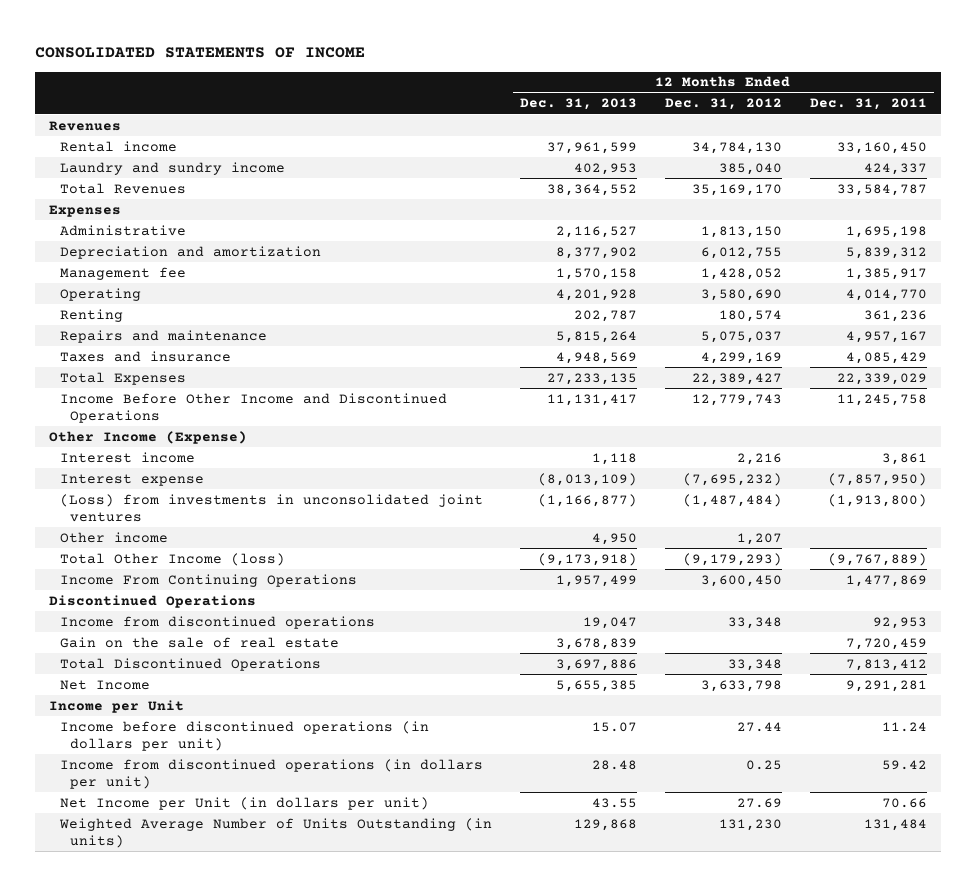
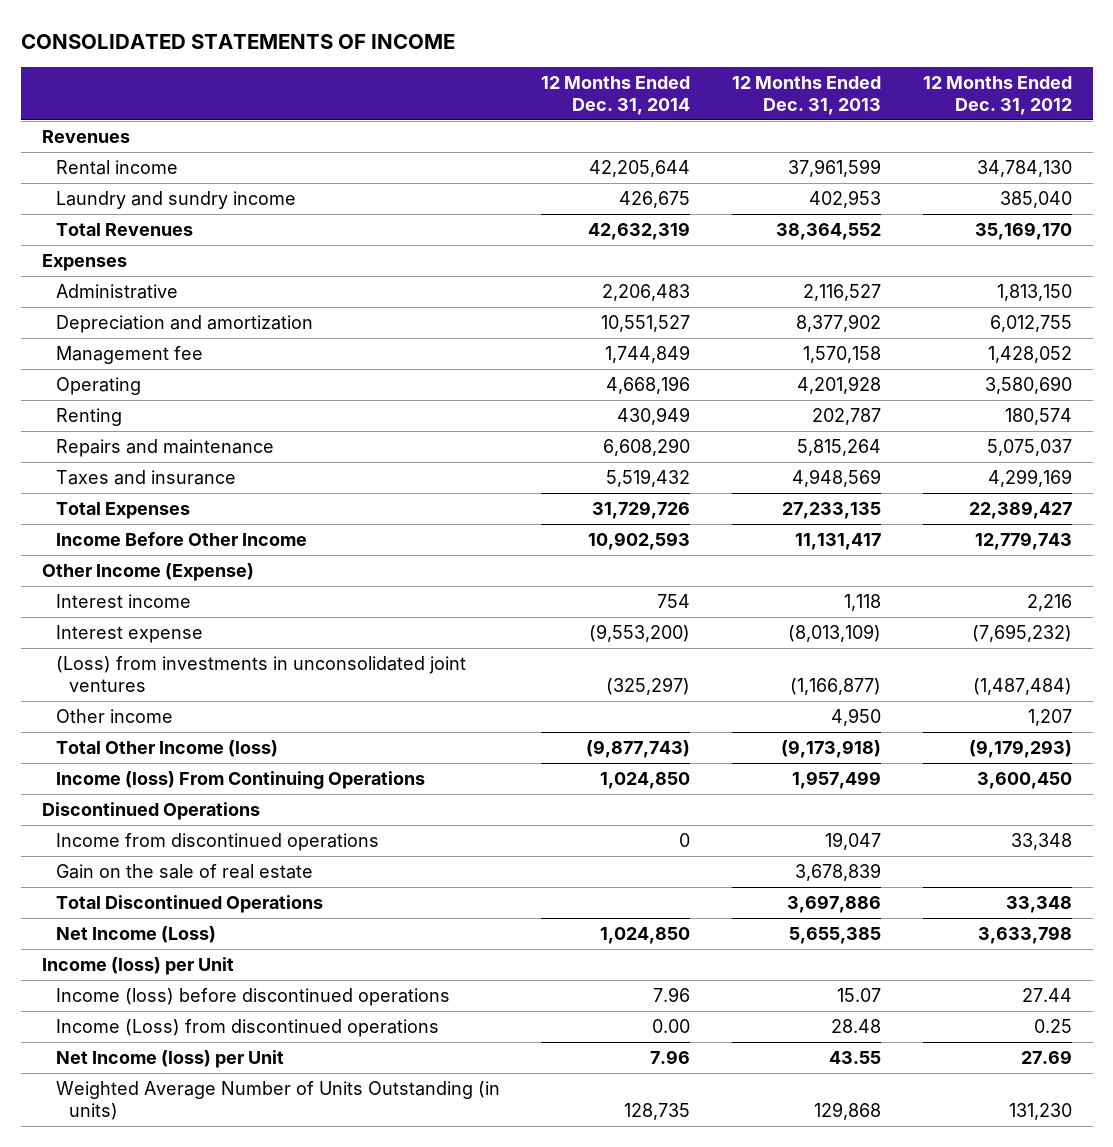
[809,98,927,111] Dec. 31, 2011 -> none
none -> [541,75,691,115] 12 Months Ended Dec. 31, 2014
[59,392,447,423] Income Before Other Income and Discontinued Operations -> [55,532,307,547] Income Before Other Income
[59,573,357,587] Income From Continuing Operations -> [55,771,425,790] Income (loss) From Continuing Operations
[59,679,150,690] Net Income -> [55,926,216,944] Net Income (Loss)
[48,699,184,713] Income per Unit -> [41,957,234,976] Income (loss) per Unit
[59,720,429,751] Income before discontinued operations (in dollars per unit) -> [55,988,450,1007] Income (loss) before discontinued operations
[59,758,483,789] Income from discontinued operations (in dollars per unit) -> [55,1019,439,1038] Income (Loss) from discontinued operations
[59,796,429,810] Net Income per Unit (in dollars per unit) -> [55,1050,284,1069] Net Income (loss) per Unit

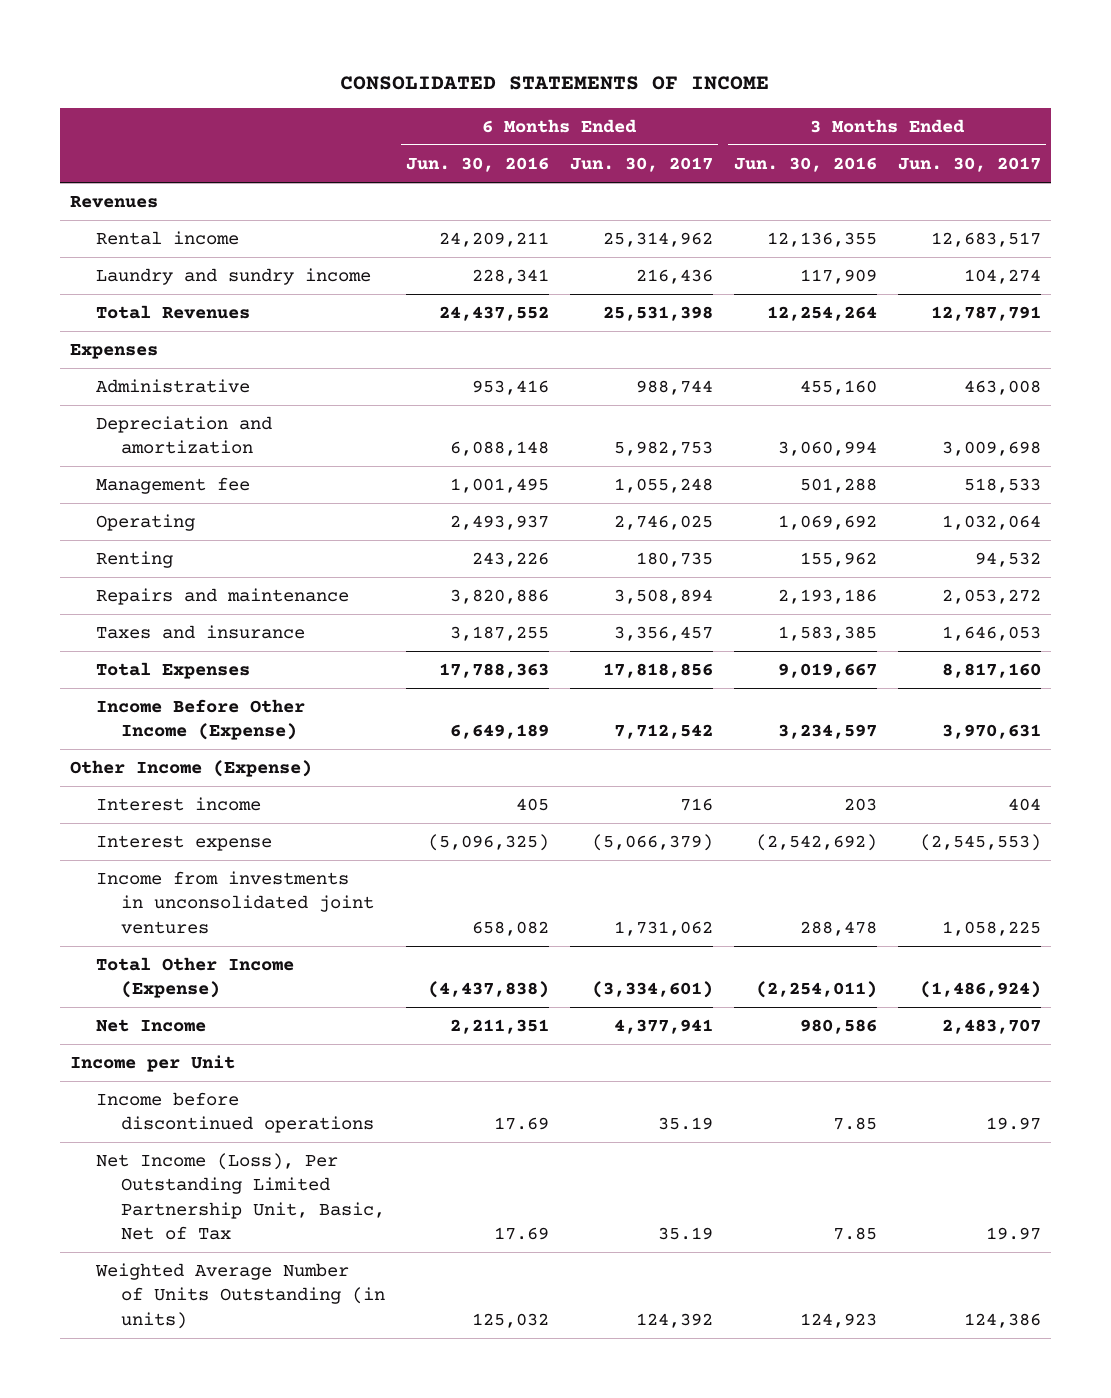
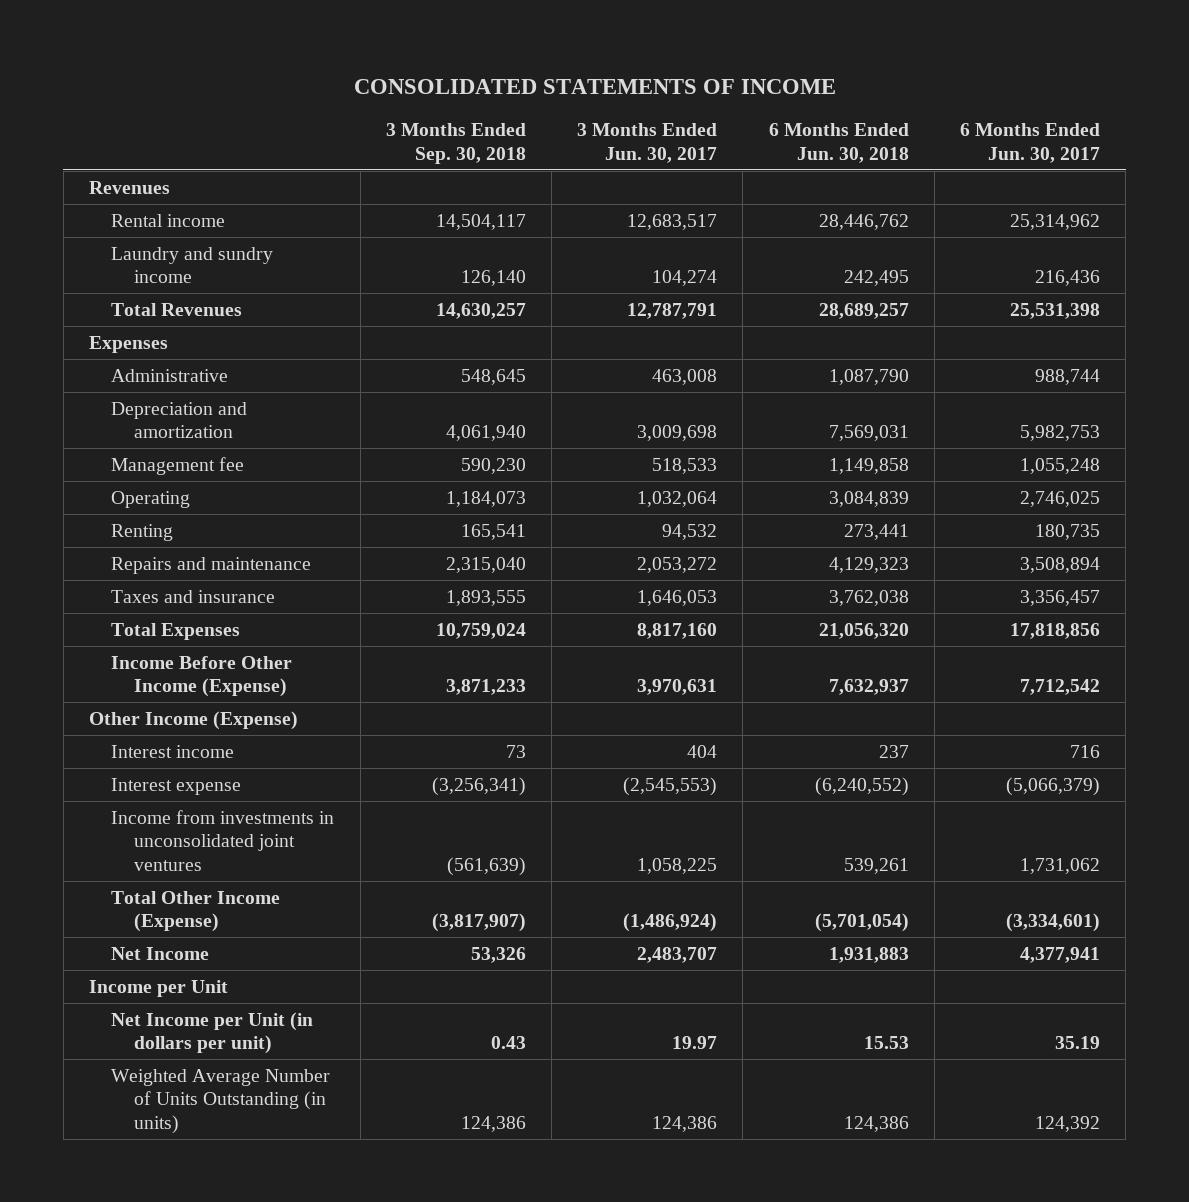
[405,157,549,173] Jun. 30, 2016 -> none
[733,157,877,173] Jun. 30, 2016 -> none
none -> [385,123,526,164] 3 Months Ended Sep. 30, 2018
none -> [768,123,909,163] 6 Months Ended Jun. 30, 2018
[95,1153,386,1240] Net Income (Loss), Per Outstanding Limited Partnership Unit, Basic, Net of Tax -> none
[95,1092,375,1134] Income before discontinued operations -> [111,1011,314,1055] Net Income per Unit (in dollars per unit)

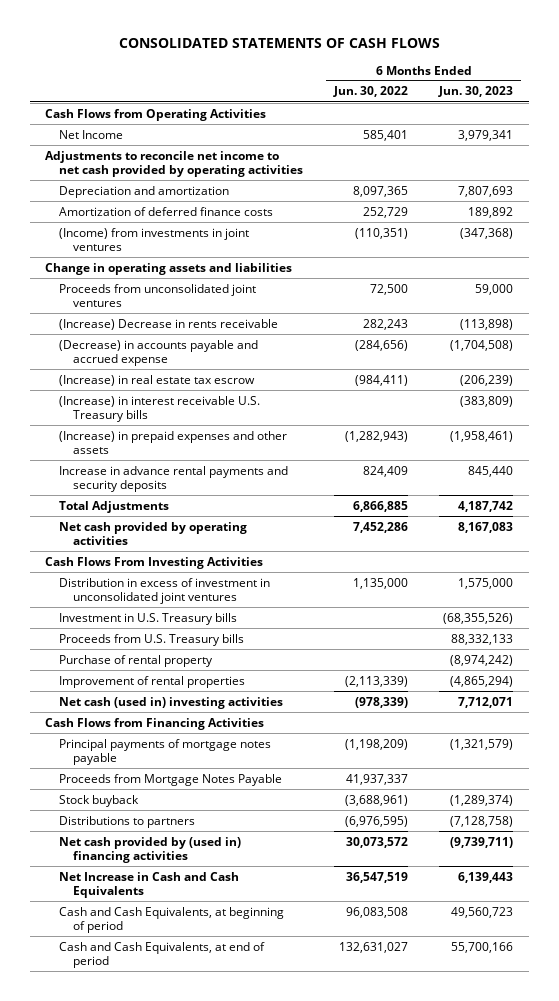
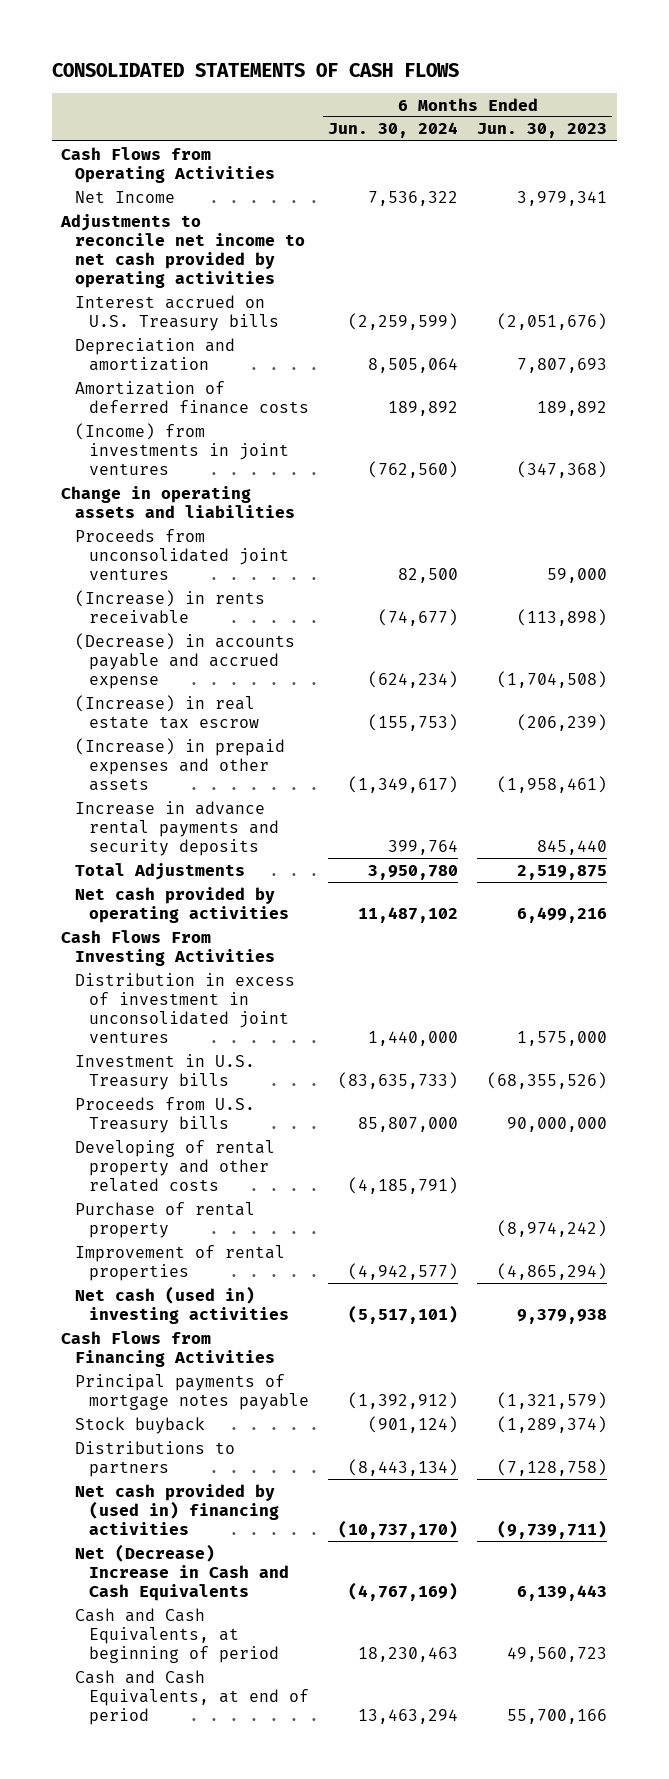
[333,86,409,98] Jun. 30, 2022 -> none
none -> [328,122,459,139] Jun. 30, 2024
none -> [75,294,280,331] Interest accrued on U.S. Treasury bills
[59,318,279,330] (Increase) Decrease in rents receivable -> [75,589,266,624] (Increase) in rents receivable
[59,395,261,422] (Increase) in interest receivable U.S. Treasury bills -> none
[458,500,514,512] 4,187,742 -> [517,864,608,880] 2,519,875
[458,521,514,533] 8,167,083 -> [517,906,608,923] 6,499,216
[451,633,514,645] 88,332,133 -> [507,1116,608,1132] 90,000,000
none -> [75,1139,276,1192] Developing of rental property and other related costs
[458,696,514,708] 7,712,071 -> [517,1308,608,1324] 9,379,938
[59,773,283,786] Proceeds from Mortgage Notes Payable -> none
[59,871,240,898] Net Increase in Cash and Cash Equivalents -> [75,1543,290,1601] Net (Decrease) Increase in Cash and Cash Equivalents

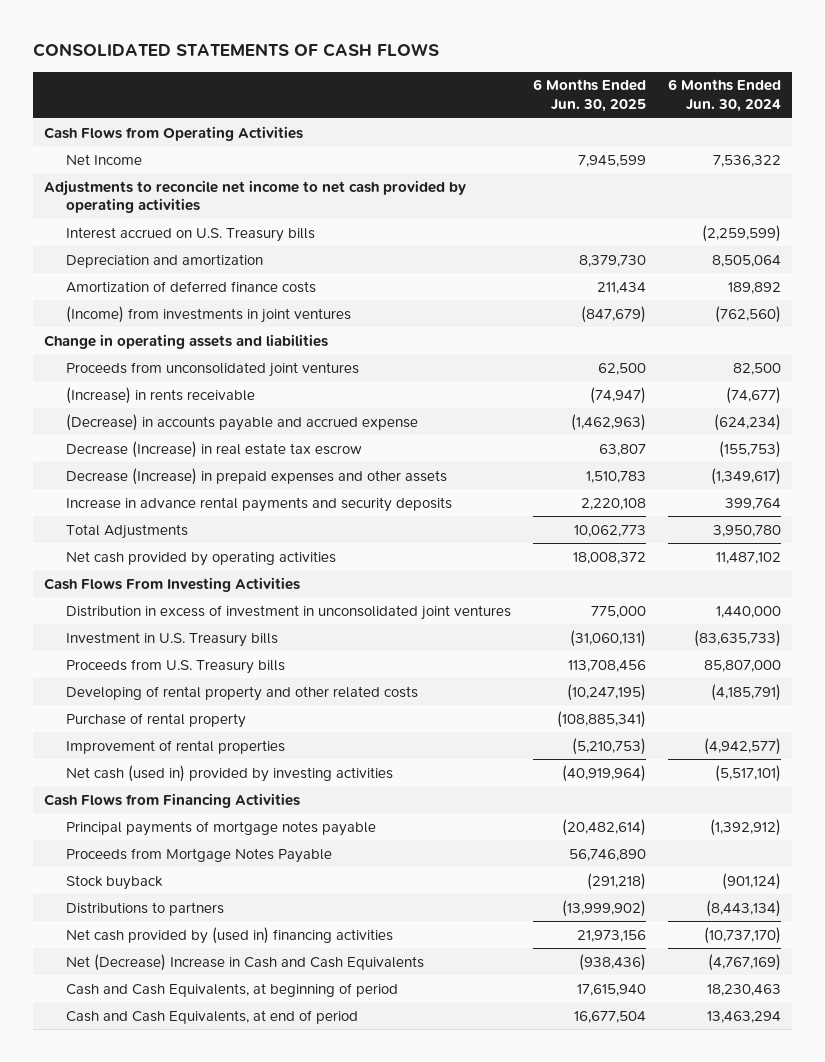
[477,123,608,139] Jun. 30, 2023 -> none
none -> [533,79,647,112] 6 Months Ended Jun. 30, 2025
[75,694,260,729] (Increase) in real estate tax escrow -> [66,440,363,458] Decrease (Increase) in real estate tax escrow
[75,737,286,791] (Increase) in prepaid expenses and other assets -> [66,467,448,485] Decrease (Increase) in prepaid expenses and other assets
[75,1285,290,1324] Net cash (used in) investing activities -> [66,764,394,782] Net cash (used in) provided by investing activities
none -> [66,847,333,863] Proceeds from Mortgage Notes Payable

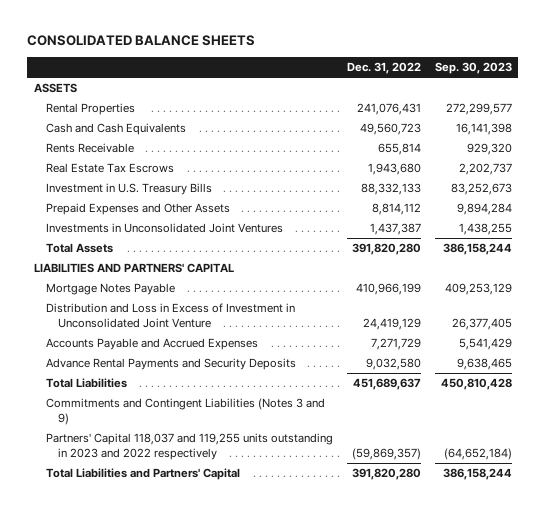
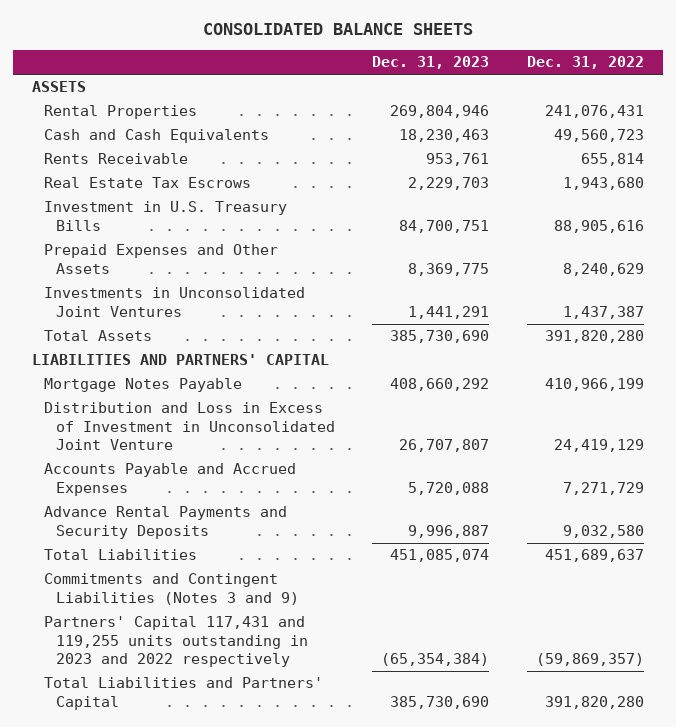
[434,62,512,75] Sep. 30, 2023 -> none
none -> [372,56,490,70] Dec. 31, 2023
[360,183,421,196] 88,332,133 -> [553,219,644,233] 88,905,616
[371,203,421,216] 8,814,112 -> [562,262,644,276] 8,240,629
[45,433,333,460] Partners' Capital 118,037 and 119,255 units outstanding in 2023 and 2022 respectively -> [43,616,308,668] Partners' Capital 117,431 and 119,255 units outstanding in 2023 and 2022 respectively

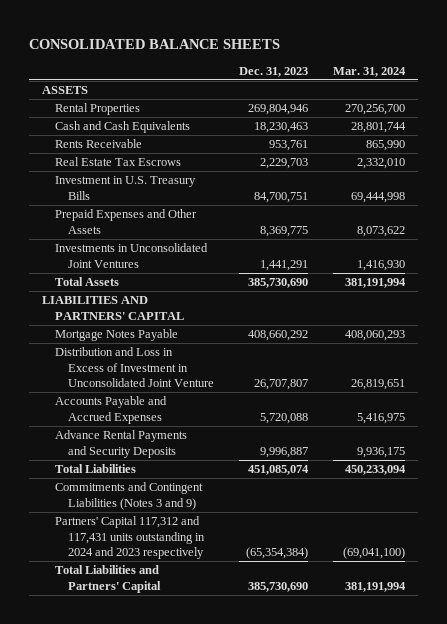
[526,56,644,70] Dec. 31, 2022 -> none
none -> [333,66,407,77] Mar. 31, 2024
[43,616,308,668] Partners' Capital 117,431 and 119,255 units outstanding in 2023 and 2022 respectively -> [55,516,206,560] Partners' Capital 117,312 and 117,431 units outstanding in 2024 and 2023 respectively

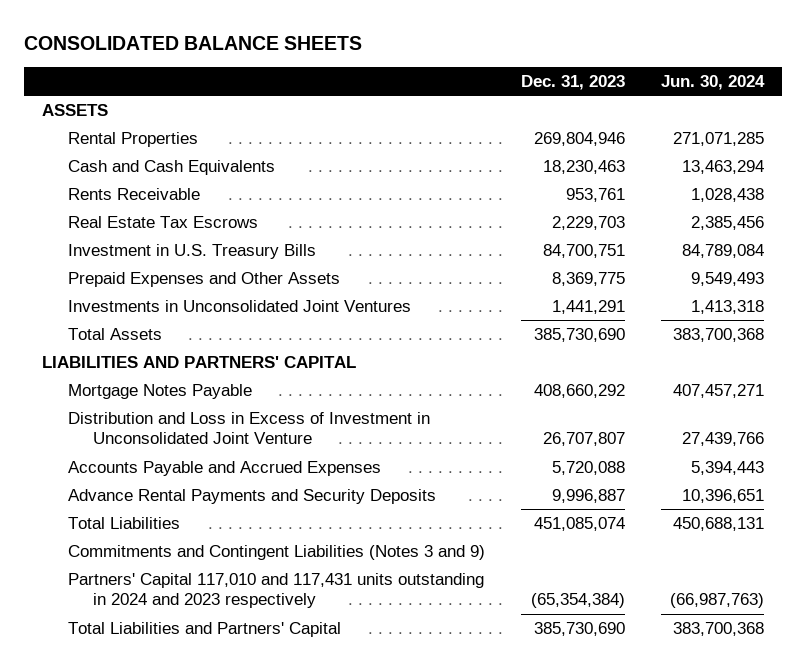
[333,66,407,77] Mar. 31, 2024 -> none
none -> [661,75,766,91] Jun. 30, 2024
[55,516,206,560] Partners' Capital 117,312 and 117,431 units outstanding in 2024 and 2023 respectively -> [67,572,484,609] Partners' Capital 117,010 and 117,431 units outstanding in 2024 and 2023 respectively

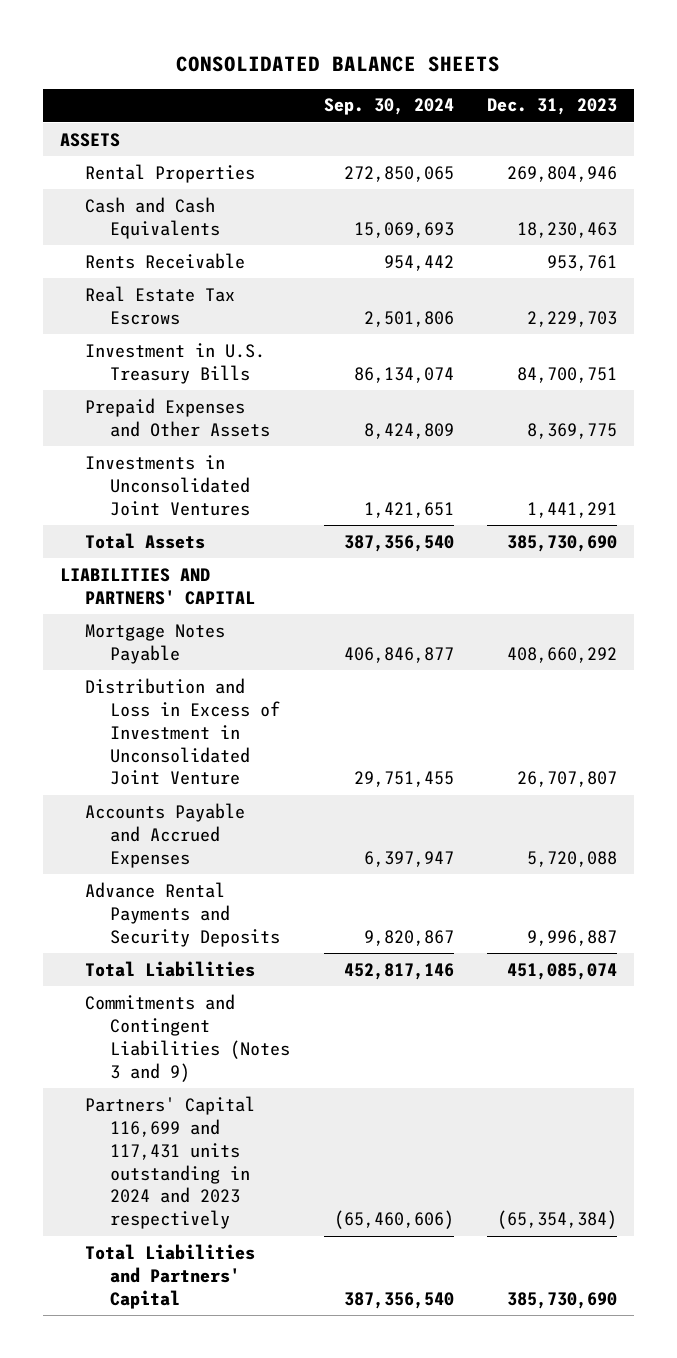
[661,75,766,91] Jun. 30, 2024 -> none
none -> [323,98,454,116] Sep. 30, 2024
[67,572,484,609] Partners' Capital 117,010 and 117,431 units outstanding in 2024 and 2023 respectively -> [85,1095,256,1230] Partners' Capital 116,699 and 117,431 units outstanding in 2024 and 2023 respectively

